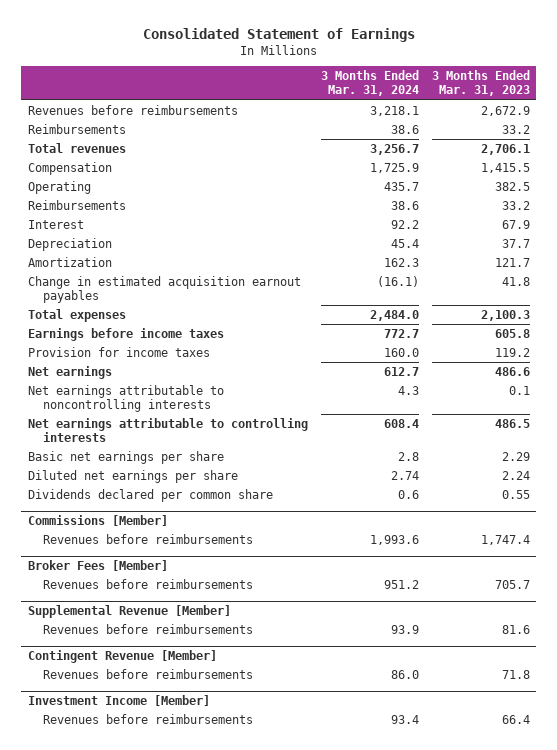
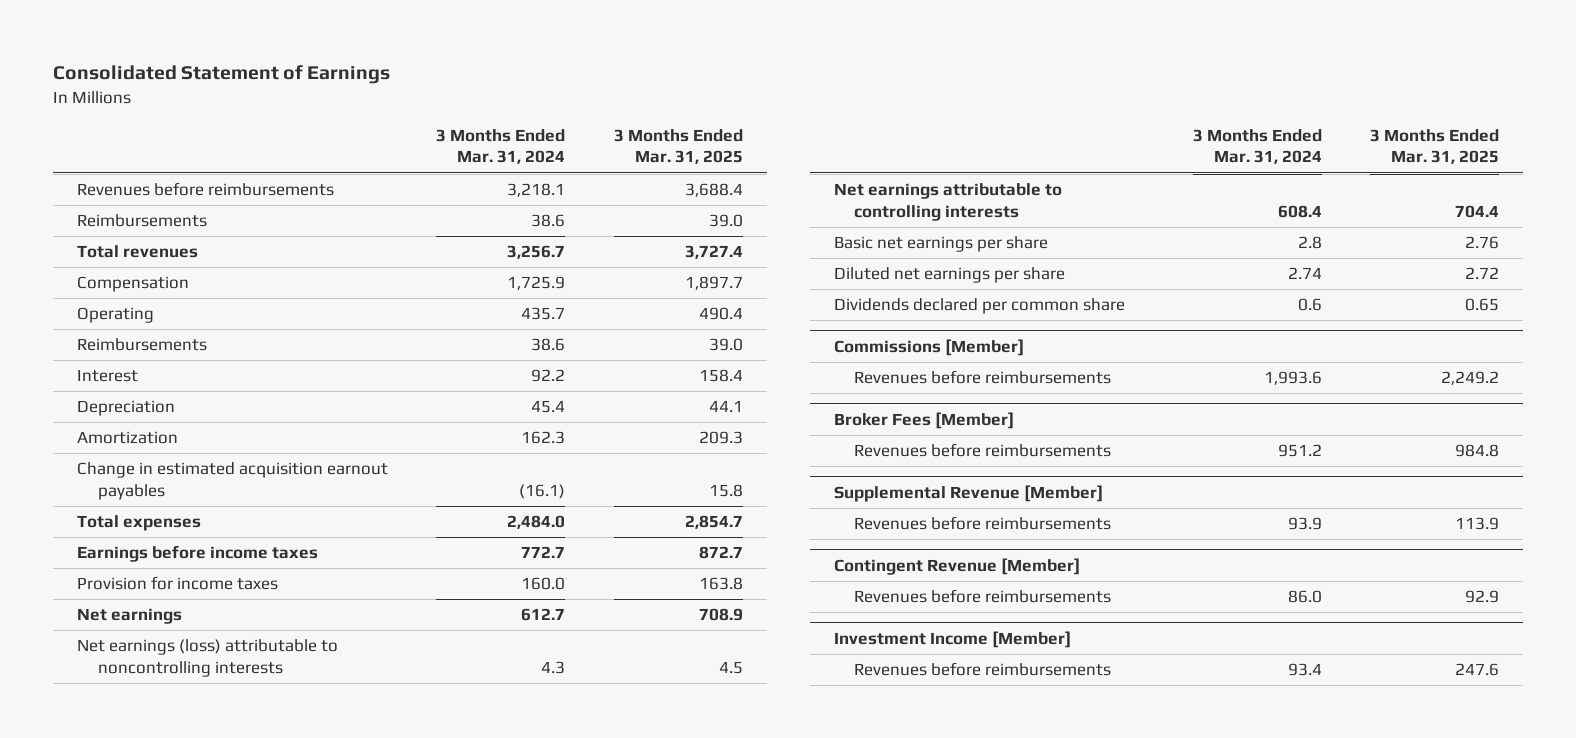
[431,69,530,97] 3 Months Ended Mar. 31, 2023 -> none
none -> [613,128,743,165] 3 Months Ended Mar. 31, 2025
[27,384,224,413] Net earnings attributable to noncontrolling interests -> [76,639,338,677] Net earnings (loss) attributable to noncontrolling interests

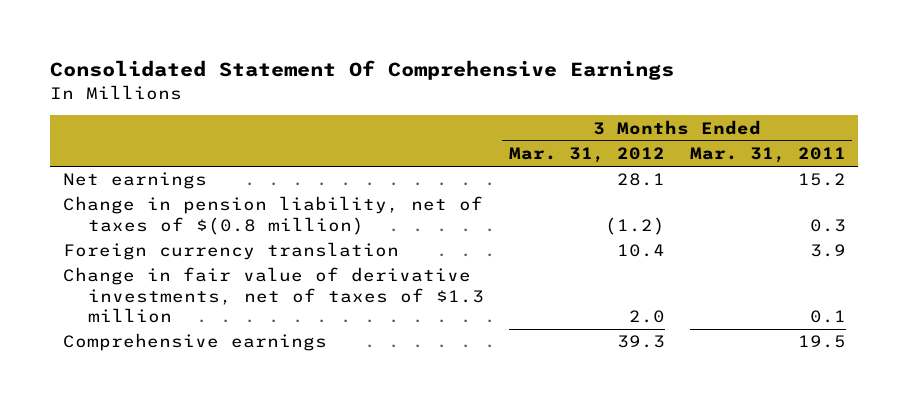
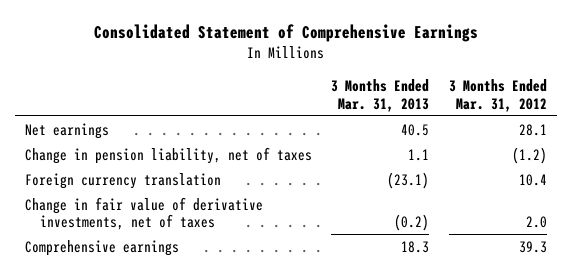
[50,60,675,81] Consolidated Statement Of Comprehensive Earnings -> [93,24,478,43] Consolidated Statement of Comprehensive Earnings
[689,147,846,164] Mar. 31, 2011 -> none
none -> [331,79,430,112] 3 Months Ended Mar. 31, 2013
[62,196,483,235] Change in pension liability, net of taxes of $(0.8 million) -> [24,146,312,164] Change in pension liability, net of taxes
[62,267,484,324] Change in fair value of derivative investments, net of taxes of $1.3 million -> [24,196,263,231] Change in fair value of derivative investments, net of taxes

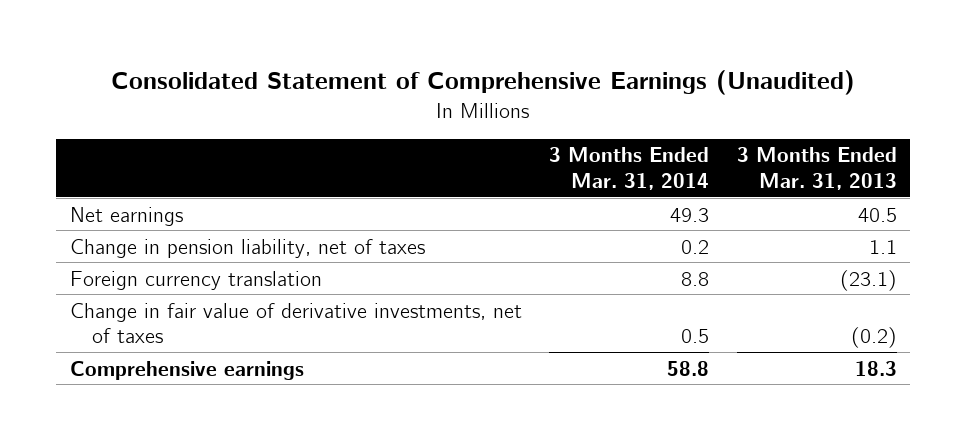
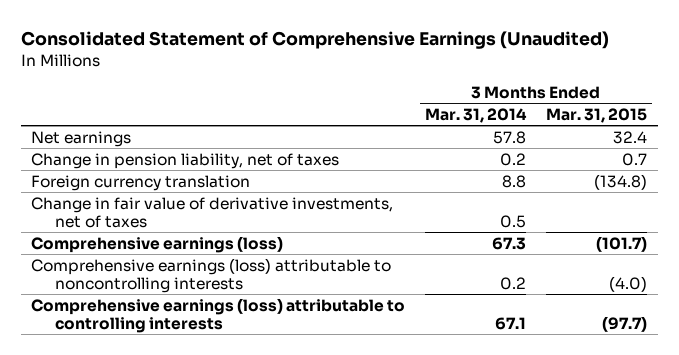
[736,147,897,190] 3 Months Ended Mar. 31, 2013 -> none
none -> [546,107,648,123] Mar. 31, 2015
[670,207,710,222] 49.3 -> [493,130,527,144] 57.8
none -> [31,235,284,253] Comprehensive earnings (loss)
none -> [31,257,392,294] Comprehensive earnings (loss) attributable to noncontrolling interests
[69,360,304,380] Comprehensive earnings -> [31,297,406,334] Comprehensive earnings (loss) attributable to controlling interests
[667,360,710,376] 58.8 -> [495,317,527,331] 67.1

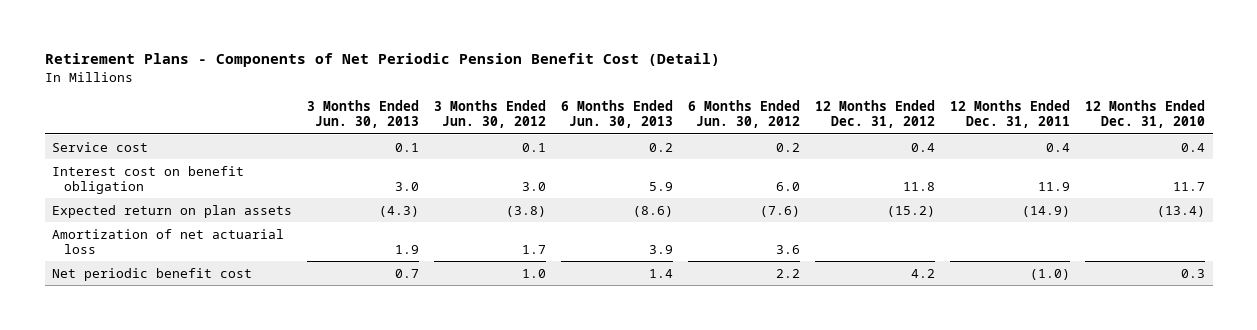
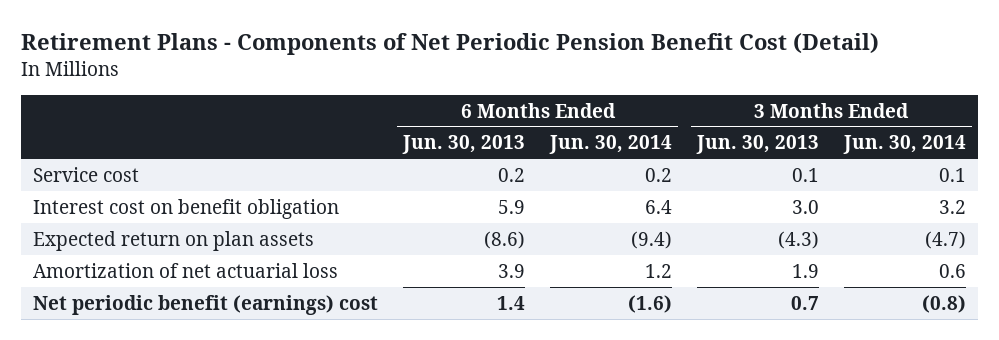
[434,100,547,129] 3 Months Ended Jun. 30, 2012 -> none
[688,100,801,129] 6 Months Ended Jun. 30, 2012 -> none
[815,100,936,129] 12 Months Ended Dec. 31, 2012 -> none
[950,100,1071,129] 12 Months Ended Dec. 31, 2011 -> none
[1085,100,1206,129] 12 Months Ended Dec. 31, 2010 -> none
none -> [549,135,673,155] Jun. 30, 2014
none -> [842,135,966,155] Jun. 30, 2014
[52,267,253,281] Net periodic benefit cost -> [33,294,379,315] Net periodic benefit (earnings) cost

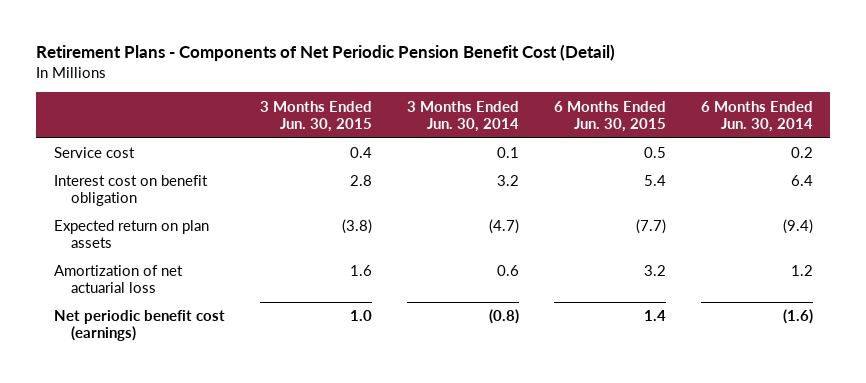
[402,135,526,155] Jun. 30, 2013 -> none
[695,135,819,155] Jun. 30, 2013 -> none
none -> [259,100,372,132] 3 Months Ended Jun. 30, 2015
none -> [553,100,666,132] 6 Months Ended Jun. 30, 2015
[33,294,379,315] Net periodic benefit (earnings) cost -> [53,310,225,342] Net periodic benefit cost (earnings)

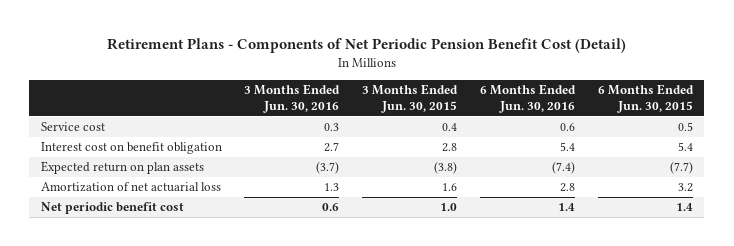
[406,100,519,132] 3 Months Ended Jun. 30, 2014 -> none
[700,100,813,132] 6 Months Ended Jun. 30, 2014 -> none
none -> [244,83,341,113] 3 Months Ended Jun. 30, 2016
none -> [480,83,577,113] 6 Months Ended Jun. 30, 2016
[53,310,225,342] Net periodic benefit cost (earnings) -> [40,202,184,215] Net periodic benefit cost

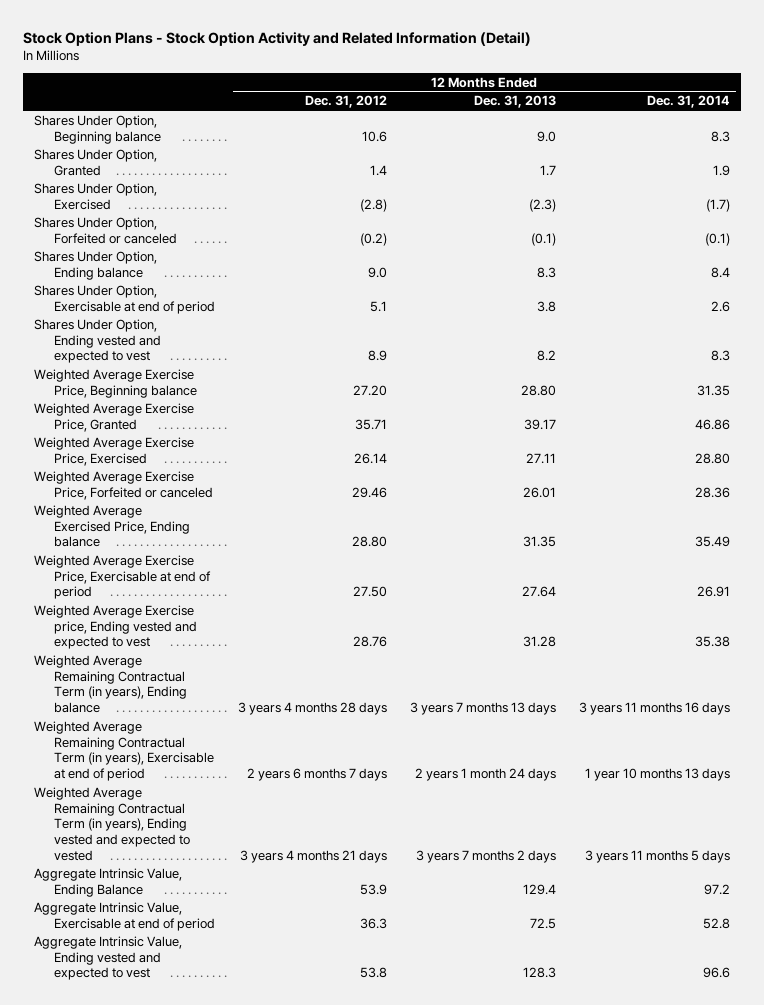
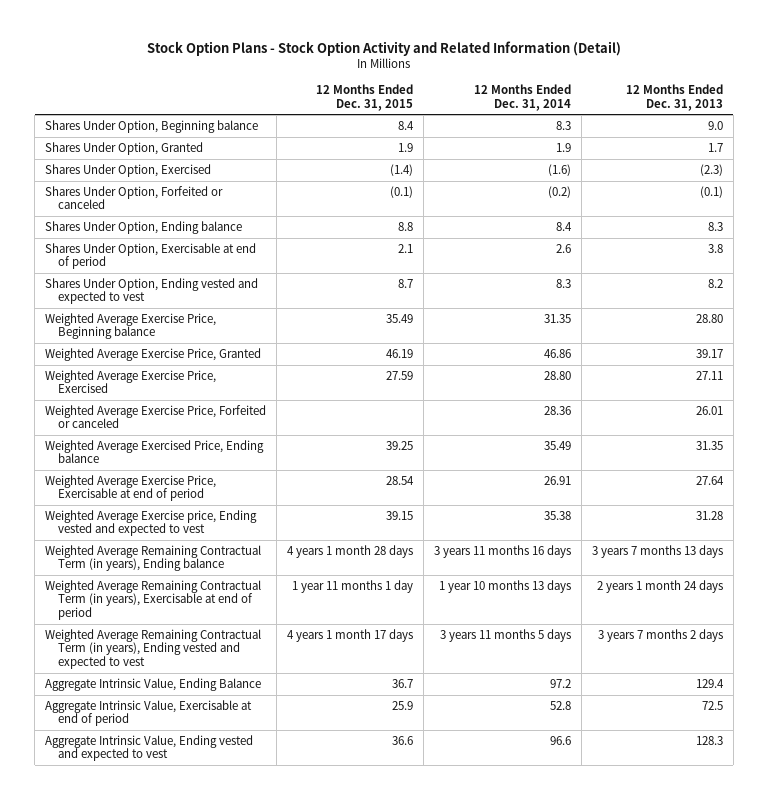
[305,95,388,109] Dec. 31, 2012 -> none
none -> [316,84,414,111] 12 Months Ended Dec. 31, 2015
[705,198,730,212] (1.7) -> [548,163,572,176] (1.6)
[704,232,730,246] (0.1) -> [548,185,572,198] (0.2)
[34,786,191,861] Weighted Average Remaining Contractual Term (in years), Ending vested and expected to vested -> [45,628,262,669] Weighted Average Remaining Contractual Term (in years), Ending vested and expected to vest

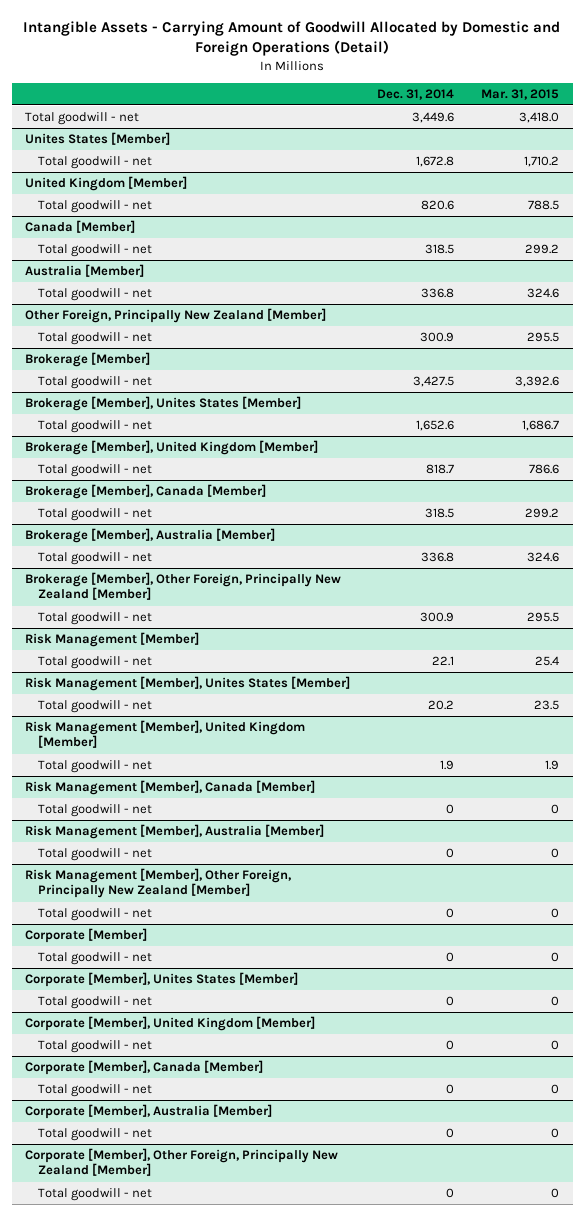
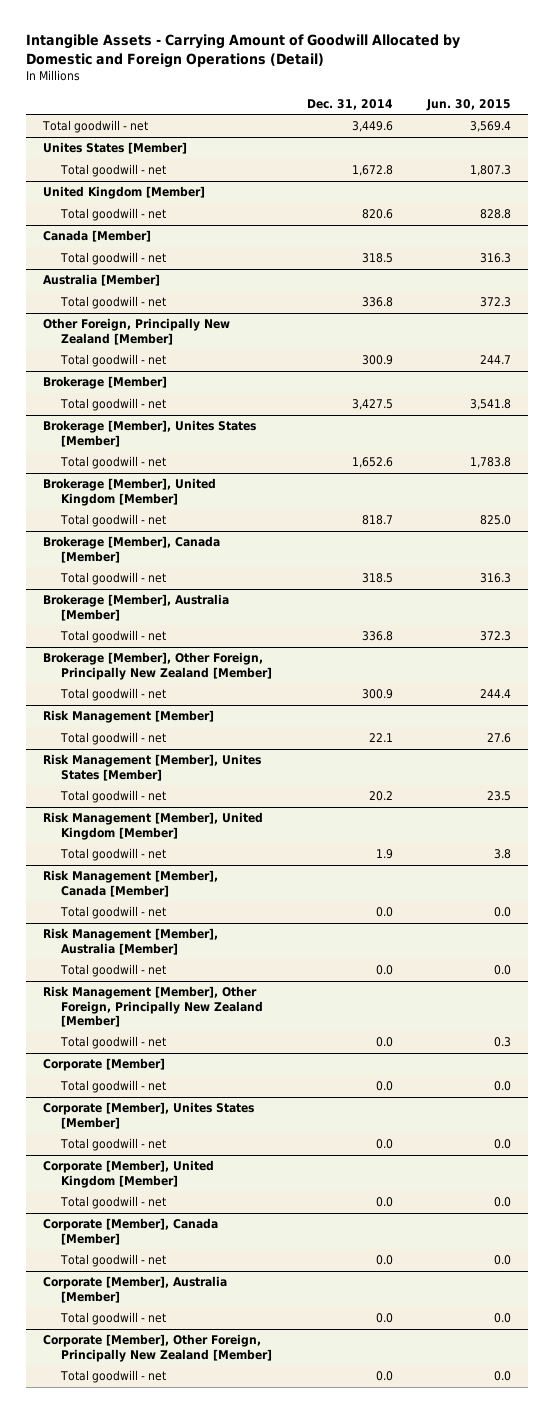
[481,88,560,100] Mar. 31, 2015 -> none
none -> [426,98,512,111] Jun. 30, 2015
[446,804,455,815] 0 -> [375,907,393,918] 0.0
[446,848,455,859] 0 -> [375,965,393,976] 0.0
[446,908,455,919] 0 -> [375,1037,393,1048] 0.0
[446,952,455,963] 0 -> [375,1081,393,1092] 0.0
[446,996,455,1007] 0 -> [375,1139,393,1150] 0.0
[446,1040,455,1051] 0 -> [375,1197,393,1208] 0.0
[446,1084,455,1095] 0 -> [375,1255,393,1266] 0.0
[446,1128,455,1139] 0 -> [375,1313,393,1324] 0.0
[446,1188,455,1199] 0 -> [375,1371,393,1382] 0.0

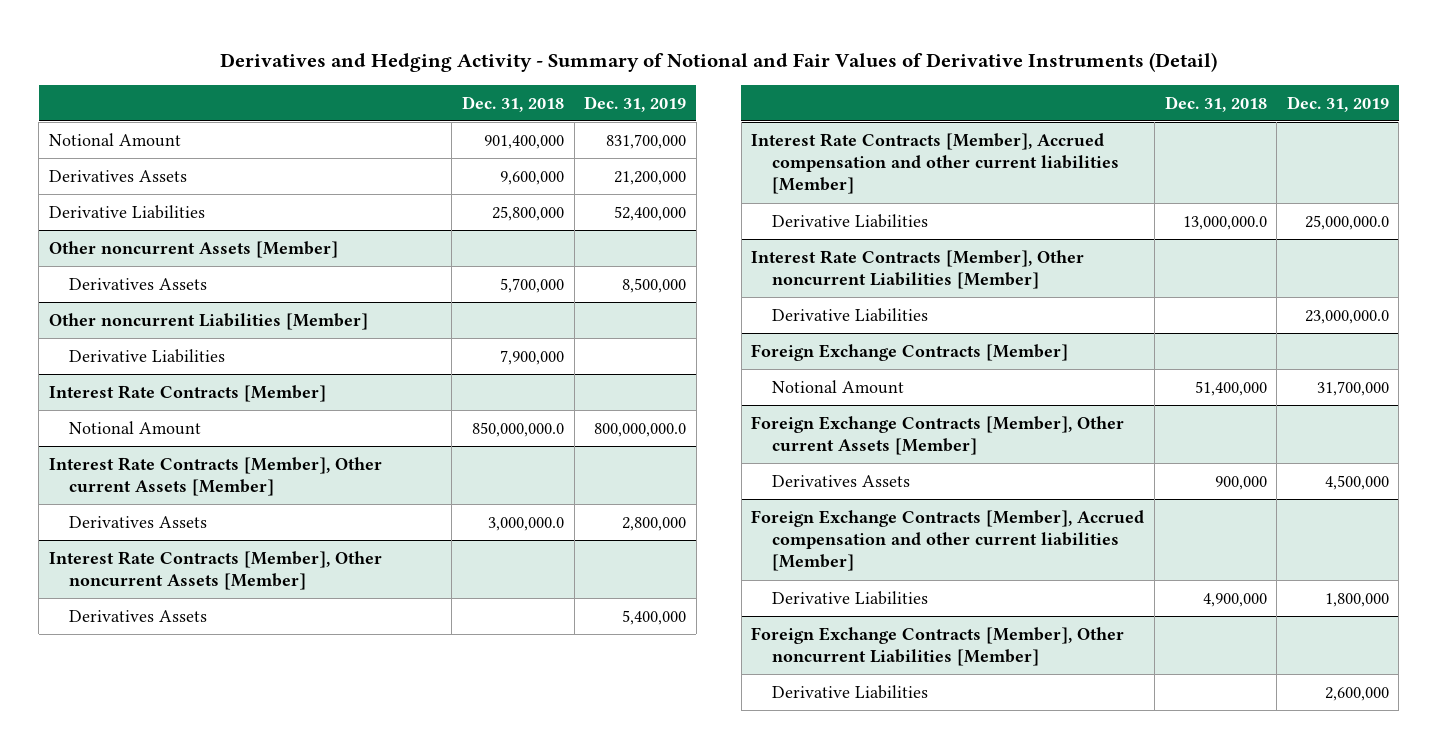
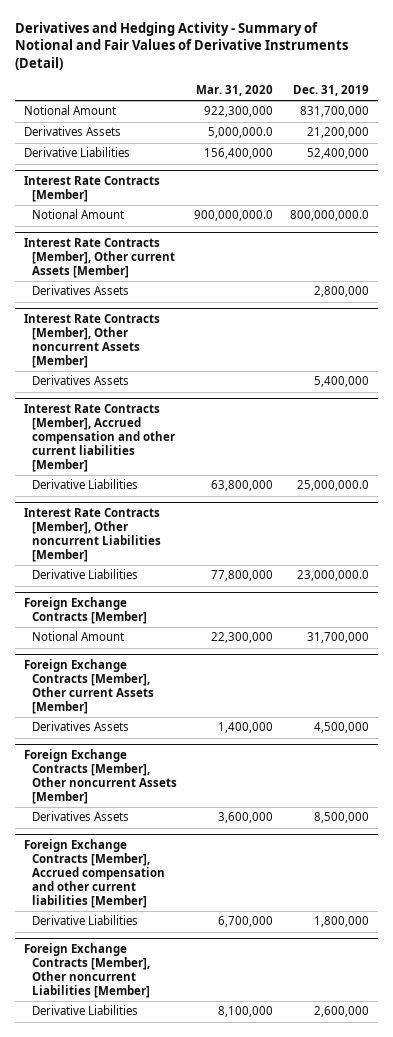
[461,95,564,112] Dec. 31, 2018 -> none
none -> [195,85,273,97] Mar. 31, 2020
[48,241,338,259] Other noncurrent Assets [Member] -> none
[69,278,208,291] Derivatives Assets -> none
[48,313,368,331] Other noncurrent Liabilities [Member] -> none
[69,349,226,364] Derivative Liabilities -> none
none -> [23,749,177,804] Foreign Exchange Contracts [Member], Other noncurrent Assets [Member]
none -> [31,811,129,822] Derivatives Assets

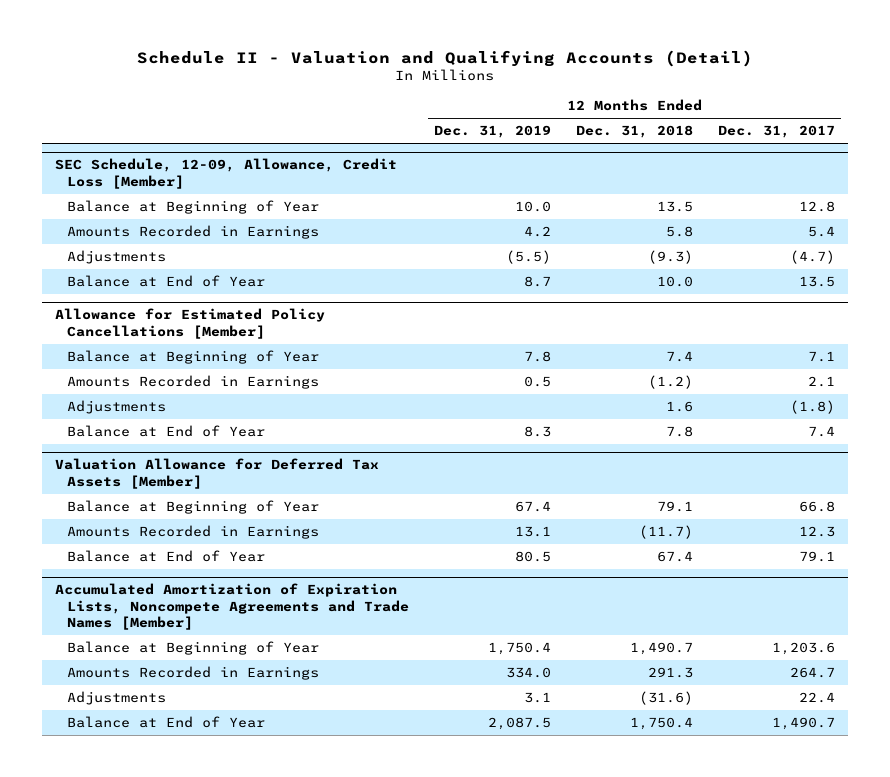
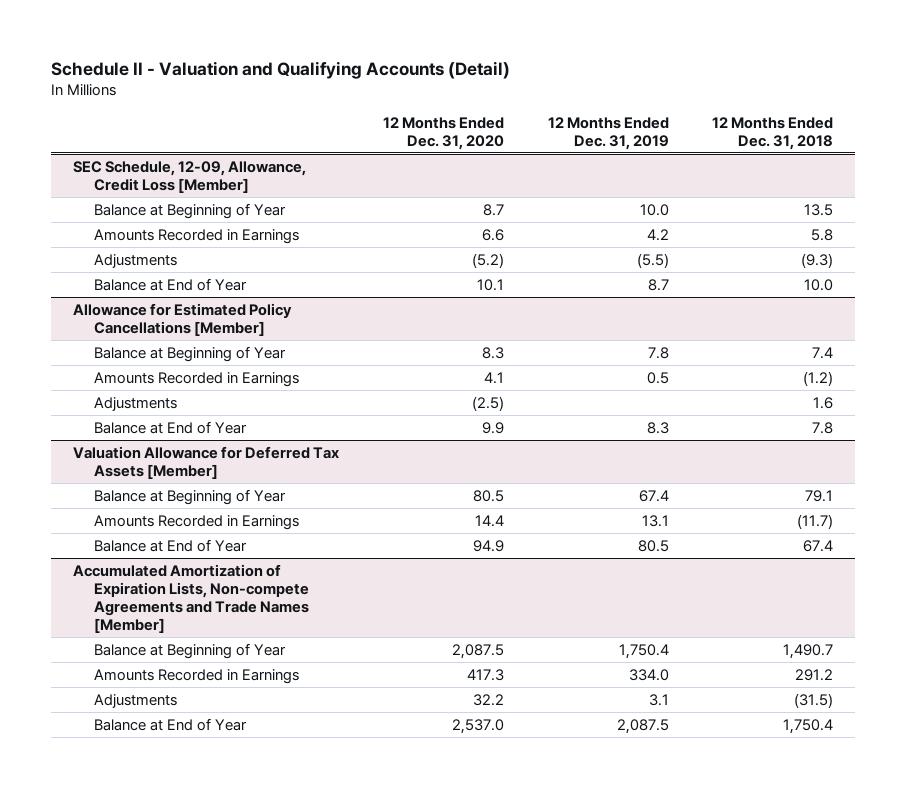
[718,125,836,139] Dec. 31, 2017 -> none
none -> [382,116,504,150] 12 Months Ended Dec. 31, 2020
[54,583,410,631] Accumulated Amortization of Expiration Lists, Noncompete Agreements and Trade Names [Member] -> [73,563,309,633] Accumulated Amortization of Expiration Lists, Non-compete Agreements and Trade Names [Member]
[648,667,694,679] 291.3 -> [795,668,834,681] 291.2
[639,691,694,706] (31.6) -> [794,692,834,708] (31.5)

